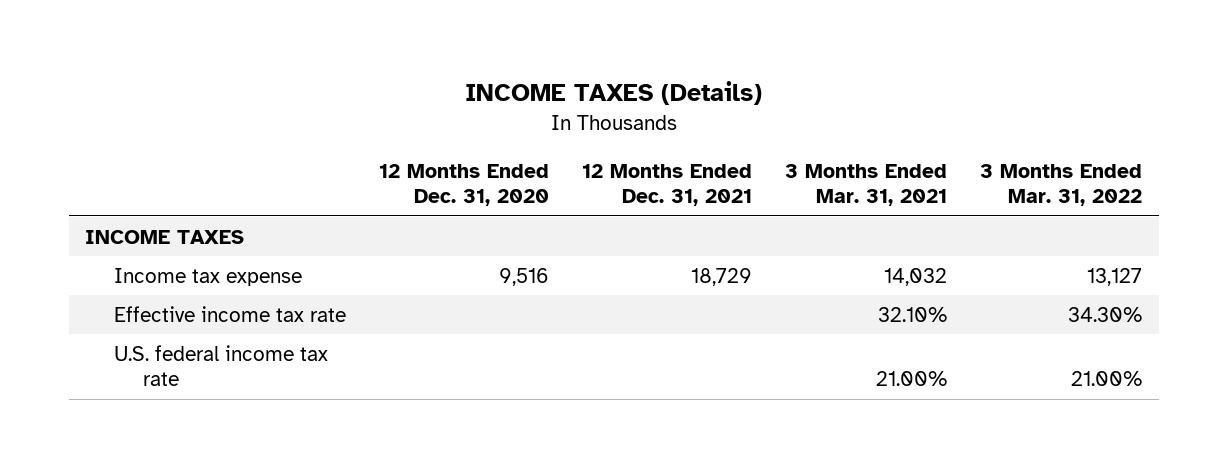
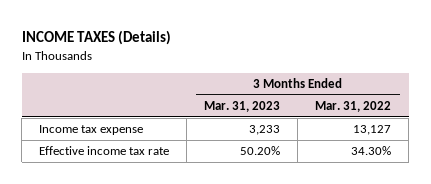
[379,163,550,207] 12 Months Ended Dec. 31, 2020 -> none
[582,163,753,207] 12 Months Ended Dec. 31, 2021 -> none
[785,163,948,207] 3 Months Ended Mar. 31, 2021 -> none
none -> [204,101,281,113] Mar. 31, 2023
[85,229,245,244] INCOME TAXES -> none
[114,344,329,387] U.S. federal income tax rate -> none

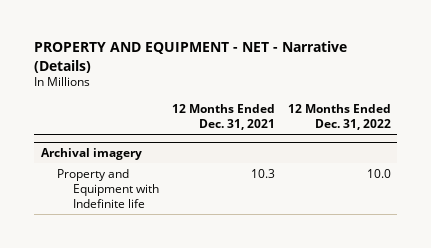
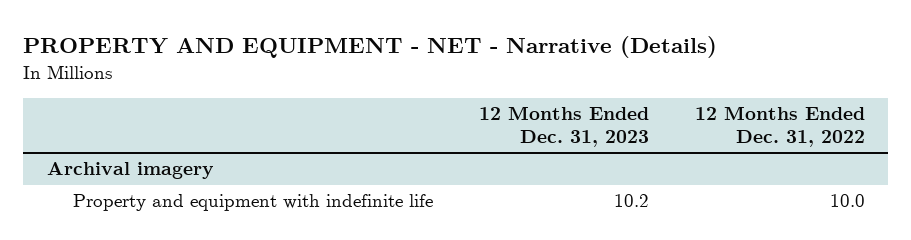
[171,103,275,130] 12 Months Ended Dec. 31, 2021 -> none
none -> [478,106,649,148] 12 Months Ended Dec. 31, 2023
[56,168,159,208] Property and Equipment with Indefinite life -> [72,194,433,212] Property and equipment with indefinite life

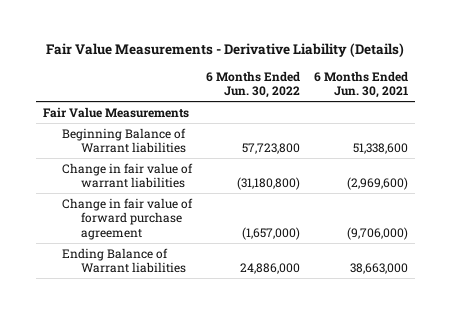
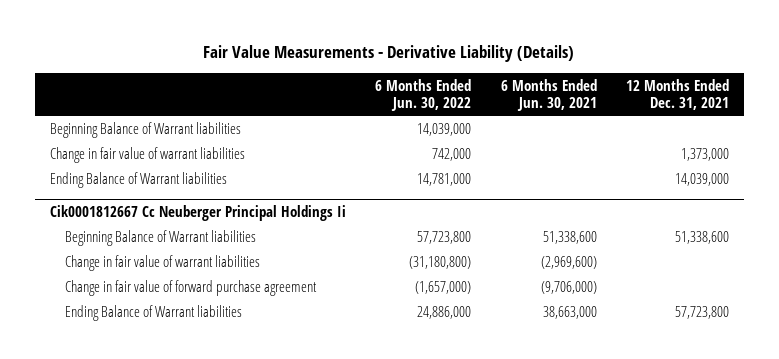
none -> [626,78,730,111] 12 Months Ended Dec. 31, 2021
[42,106,189,118] Fair Value Measurements -> none
none -> [49,121,241,138] Beginning Balance of Warrant liabilities
none -> [49,146,245,163] Change in fair value of warrant liabilities
none -> [49,171,227,188] Ending Balance of Warrant liabilities
none -> [49,205,346,222] Cik0001812667 Cc Neuberger Principal Holdings Ii

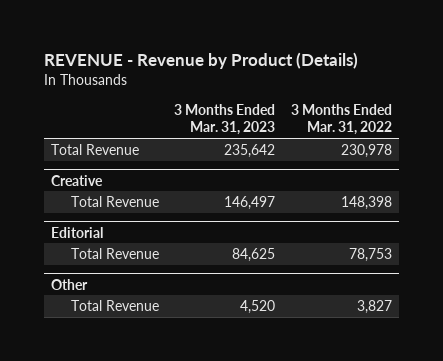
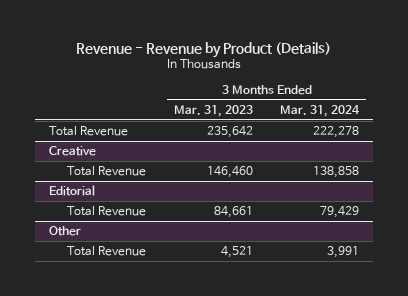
[43,51,358,69] REVENUE - Revenue by Product (Details) -> [76,41,332,58] Revenue - Revenue by Product (Details)
[290,104,392,136] 3 Months Ended Mar. 31, 2022 -> none
none -> [280,105,361,118] Mar. 31, 2024
[224,196,276,211] 146,497 -> [206,166,253,179] 146,460
[232,248,276,263] 84,625 -> [213,206,253,219] 84,661
[240,300,276,315] 4,520 -> [220,246,253,259] 4,521

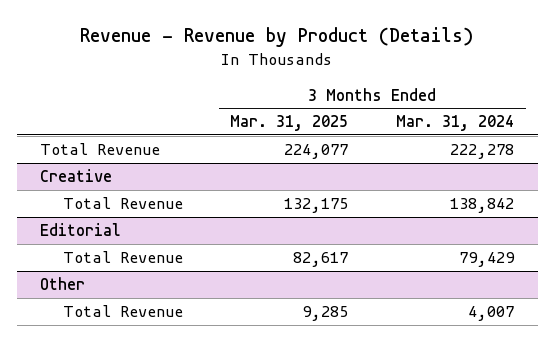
[173,105,253,118] Mar. 31, 2023 -> none
none -> [230,115,349,132] Mar. 31, 2025
[313,166,360,179] 138,858 -> [449,198,514,214] 138,842
[327,246,360,259] 3,991 -> [467,306,514,322] 4,007

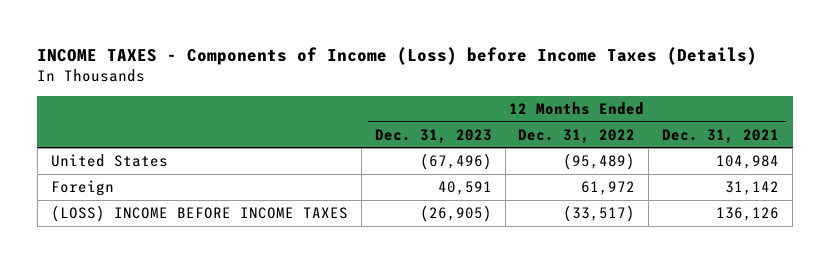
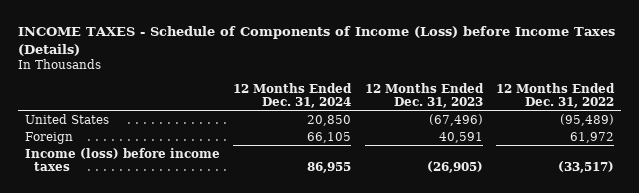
[37,46,758,65] INCOME TAXES - Components of Income (Loss) before Income Taxes (Details) -> [18,25,616,56] INCOME TAXES - Schedule of Components of Income (Loss) before Income Taxes (Details)
[662,128,780,143] Dec. 31, 2021 -> none
none -> [233,82,353,108] 12 Months Ended Dec. 31, 2024
[50,205,348,223] (LOSS) INCOME BEFORE INCOME TAXES -> [25,147,221,171] Income (loss) before income taxes

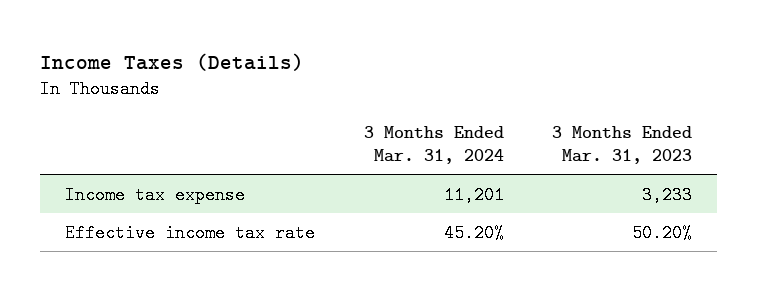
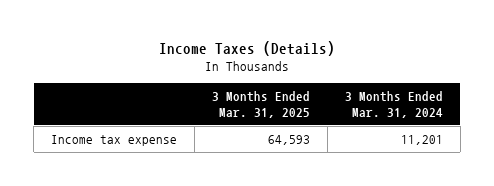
[552,125,693,165] 3 Months Ended Mar. 31, 2023 -> none
none -> [211,90,310,119] 3 Months Ended Mar. 31, 2025
[64,223,315,242] Effective income tax rate -> none

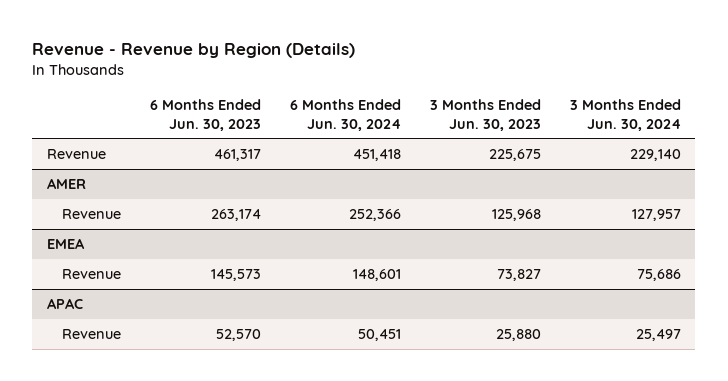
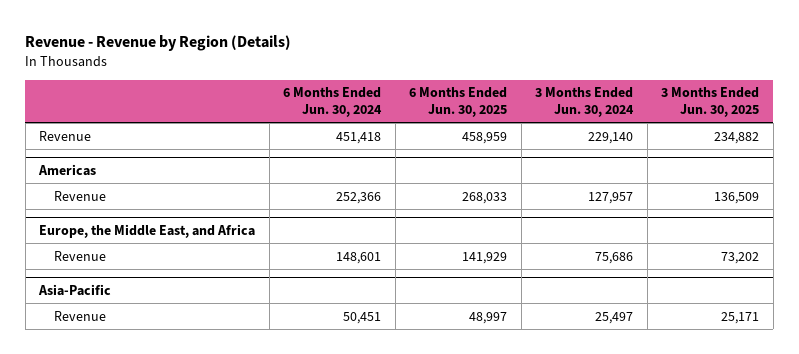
[150,98,262,131] 6 Months Ended Jun. 30, 2023 -> none
[430,98,542,131] 3 Months Ended Jun. 30, 2023 -> none
none -> [409,87,508,118] 6 Months Ended Jun. 30, 2025
none -> [661,87,760,118] 3 Months Ended Jun. 30, 2025
[46,178,86,190] AMER -> [38,163,97,176] Americas
[46,238,85,250] EMEA -> [39,223,256,238] Europe, the Middle East, and Africa
[46,298,83,310] APAC -> [38,283,112,296] Asia-Pacific

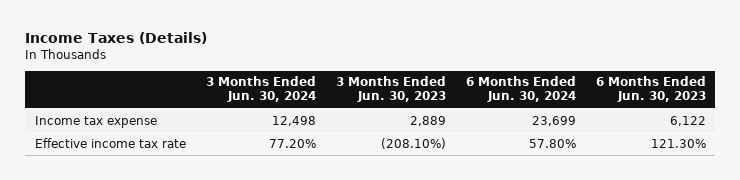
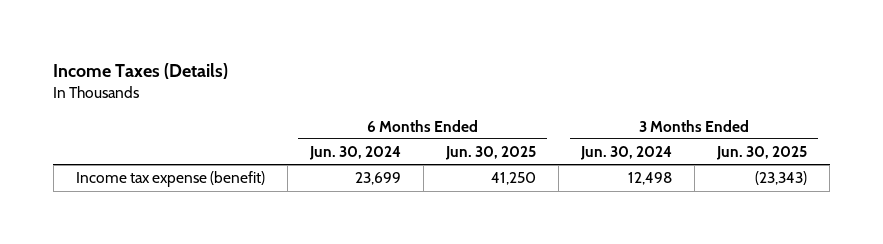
[335,76,446,103] 3 Months Ended Jun. 30, 2023 -> none
[595,76,706,103] 6 Months Ended Jun. 30, 2023 -> none
none -> [444,146,536,161] Jun. 30, 2025
none -> [716,146,808,161] Jun. 30, 2025
[34,137,186,148] Effective income tax rate -> none
[34,115,157,128] Income tax expense -> [75,171,265,188] Income tax expense (benefit)

